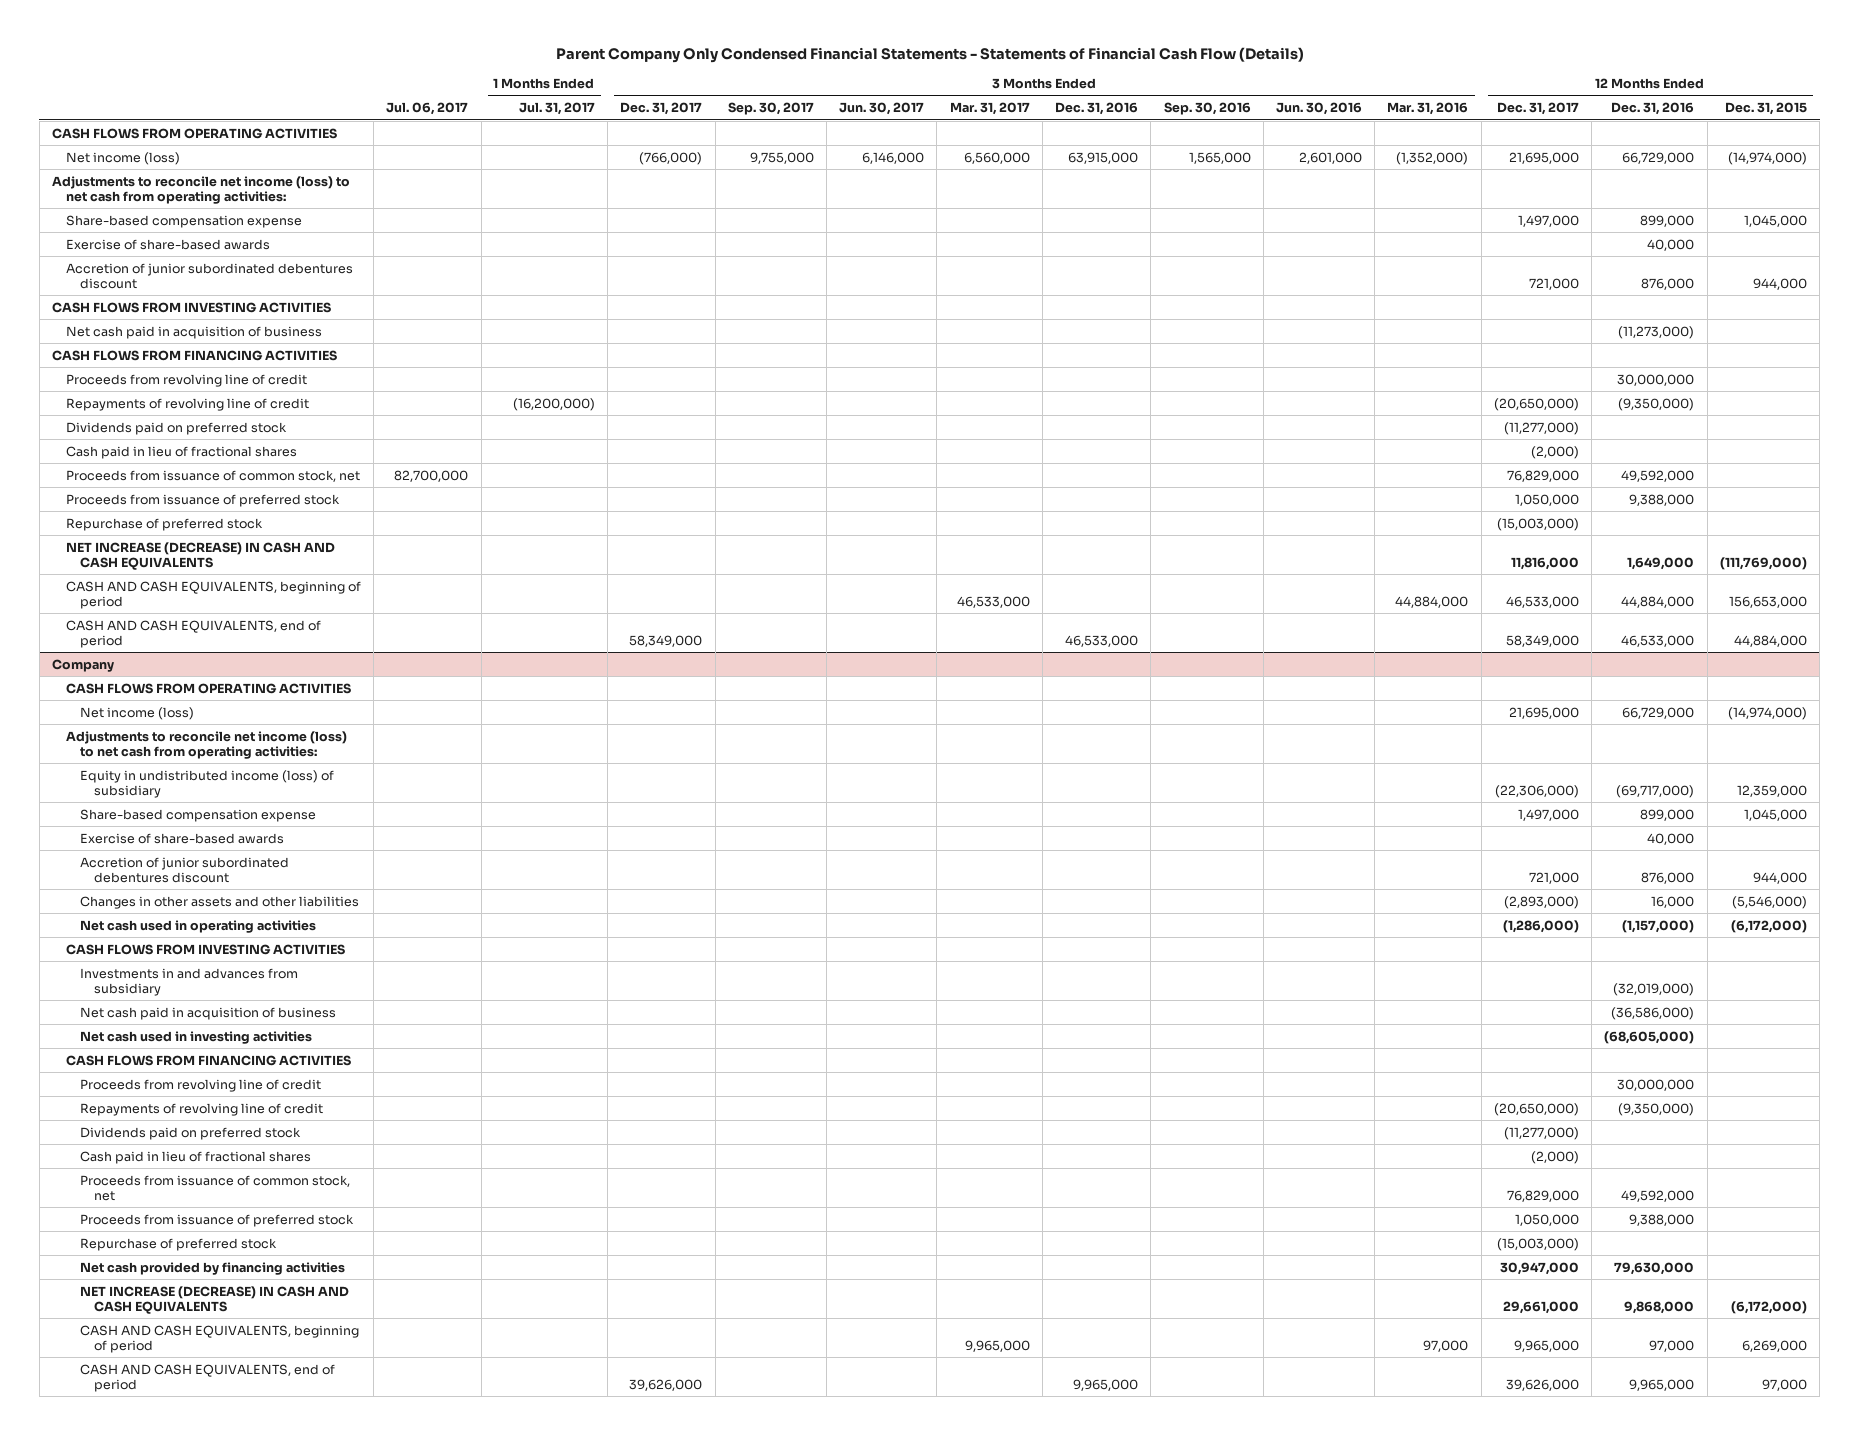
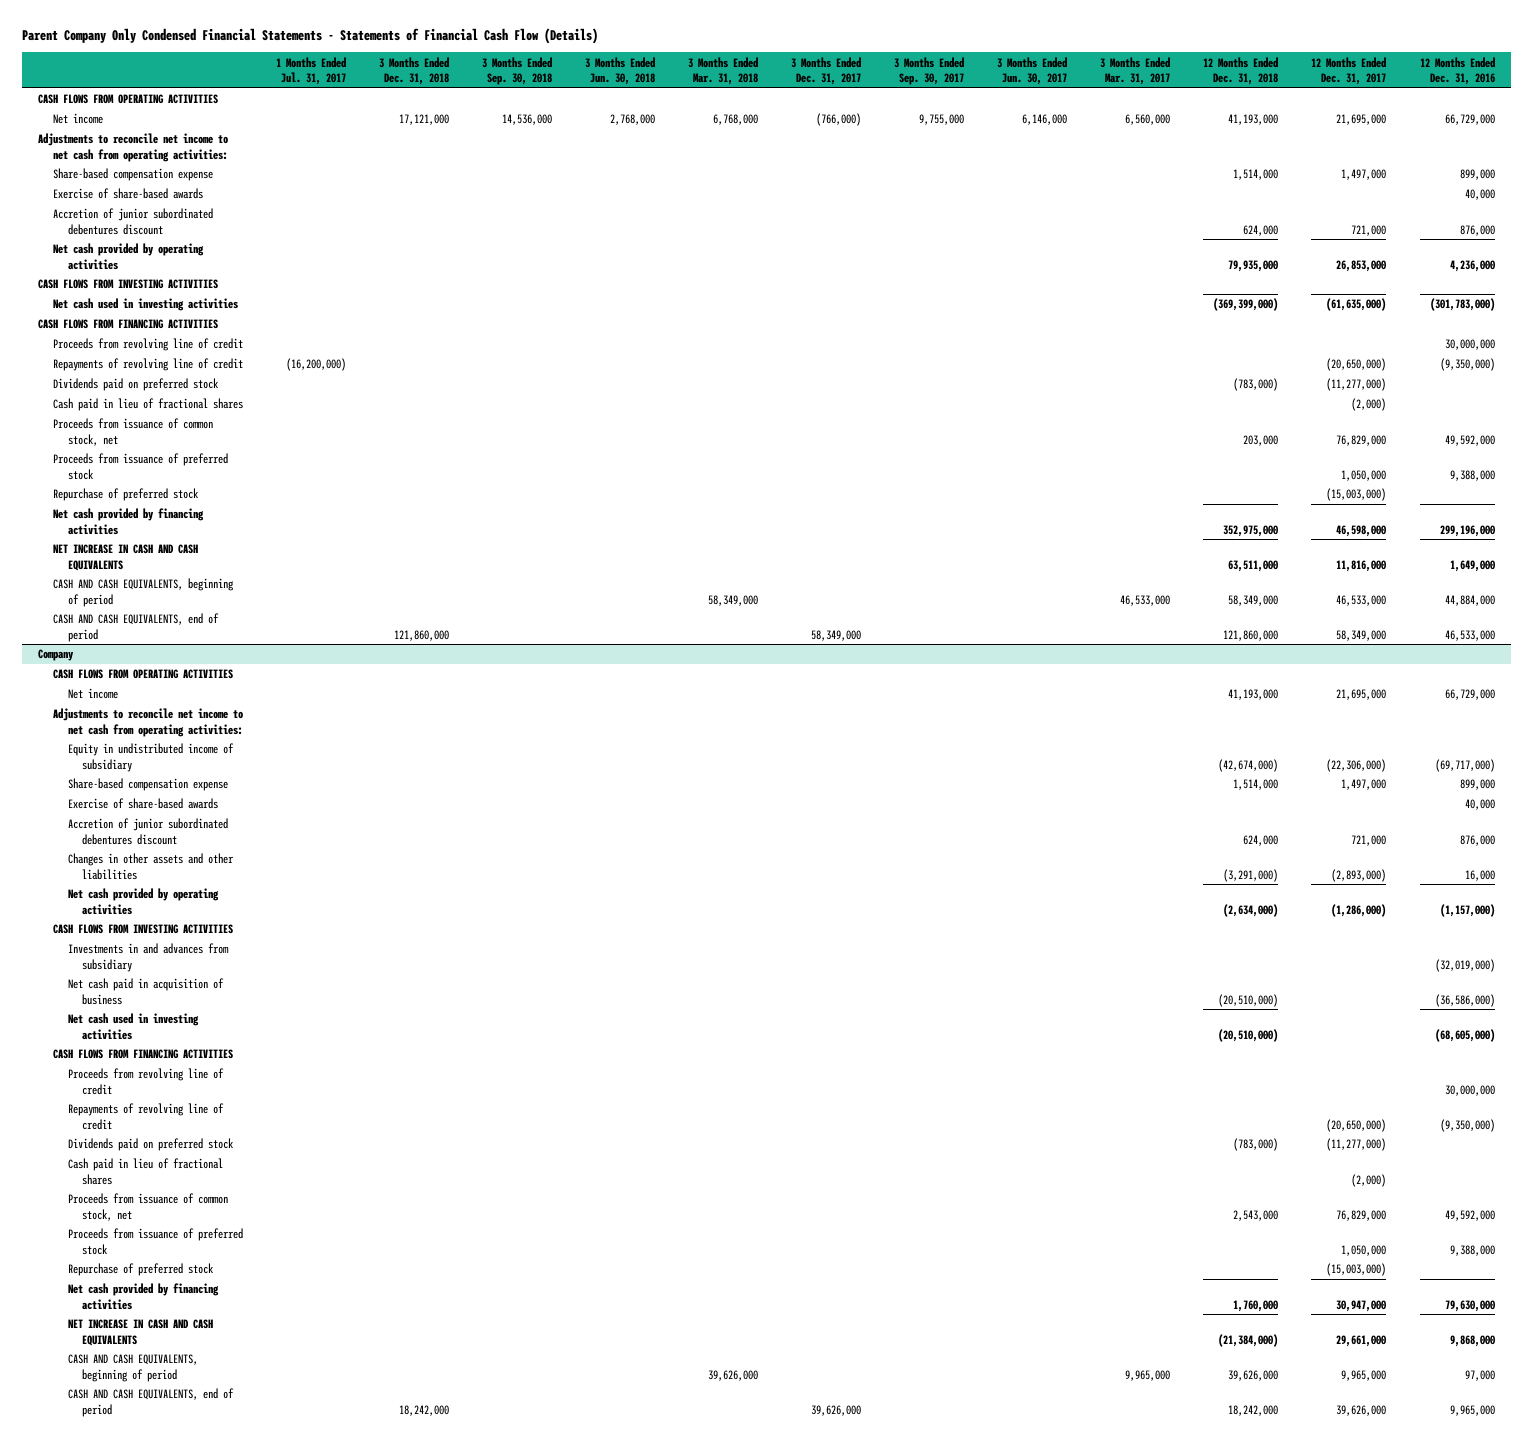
[386,102,469,116] Jul. 06, 2017 -> none
[1055,102,1139,116] Dec. 31, 2016 -> none
[1163,102,1251,116] Sep. 30, 2016 -> none
[1276,102,1363,116] Jun. 30, 2016 -> none
[1387,102,1469,116] Mar. 31, 2016 -> none
[1724,102,1807,116] Dec. 31, 2015 -> none
none -> [378,56,449,86] 3 Months Ended Dec. 31, 2018
none -> [482,56,553,86] 3 Months Ended Sep. 30, 2018
none -> [585,56,656,86] 3 Months Ended Jun. 30, 2018
none -> [688,56,759,86] 3 Months Ended Mar. 31, 2018
none -> [1203,56,1279,86] 12 Months Ended Dec. 31, 2018
[65,151,180,165] Net income (loss) -> [52,113,103,125] Net income
[52,175,351,204] Adjustments to reconcile net income (loss) to net cash from operating activities: -> [38,133,229,162] Adjustments to reconcile net income to net cash from operating activities:
none -> [52,243,204,270] Net cash provided by operating activities
[65,325,322,339] Net cash paid in acquisition of business -> none
none -> [52,298,238,312] Net cash used in investing activities
none -> [52,508,204,535] Net cash provided by financing activities
[65,541,335,570] NET INCREASE (DECREASE) IN CASH AND CASH EQUIVALENTS -> [52,544,198,571] NET INCREASE IN CASH AND CASH EQUIVALENTS
[79,706,194,720] Net income (loss) -> [67,688,118,700] Net income
[65,730,347,759] Adjustments to reconcile net income (loss) to net cash from operating activities: -> [52,708,243,737] Adjustments to reconcile net income to net cash from operating activities:
[79,769,334,798] Equity in undistributed income (loss) of subsidiary -> [67,743,234,772] Equity in undistributed income of subsidiary
[79,919,316,933] Net cash used in operating activities -> [67,888,219,915] Net cash provided by operating activities
[79,1285,349,1314] NET INCREASE (DECREASE) IN CASH AND CASH EQUIVALENTS -> [67,1319,213,1346] NET INCREASE IN CASH AND CASH EQUIVALENTS

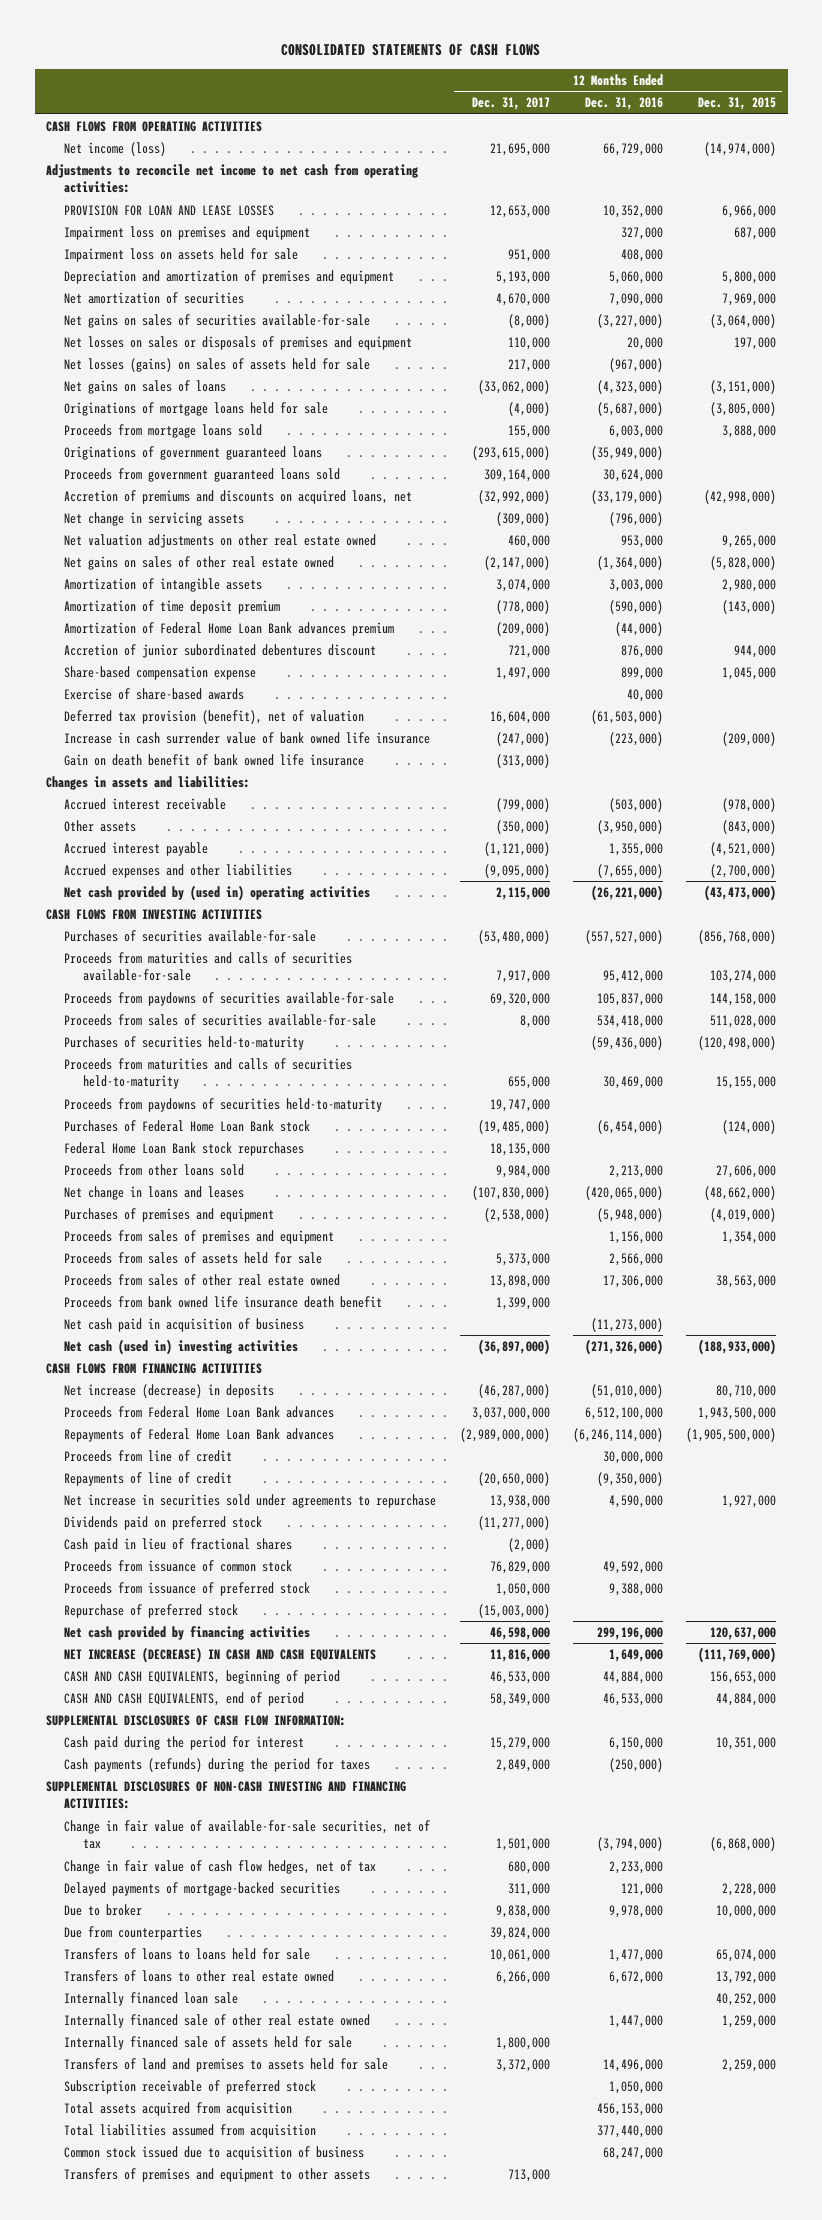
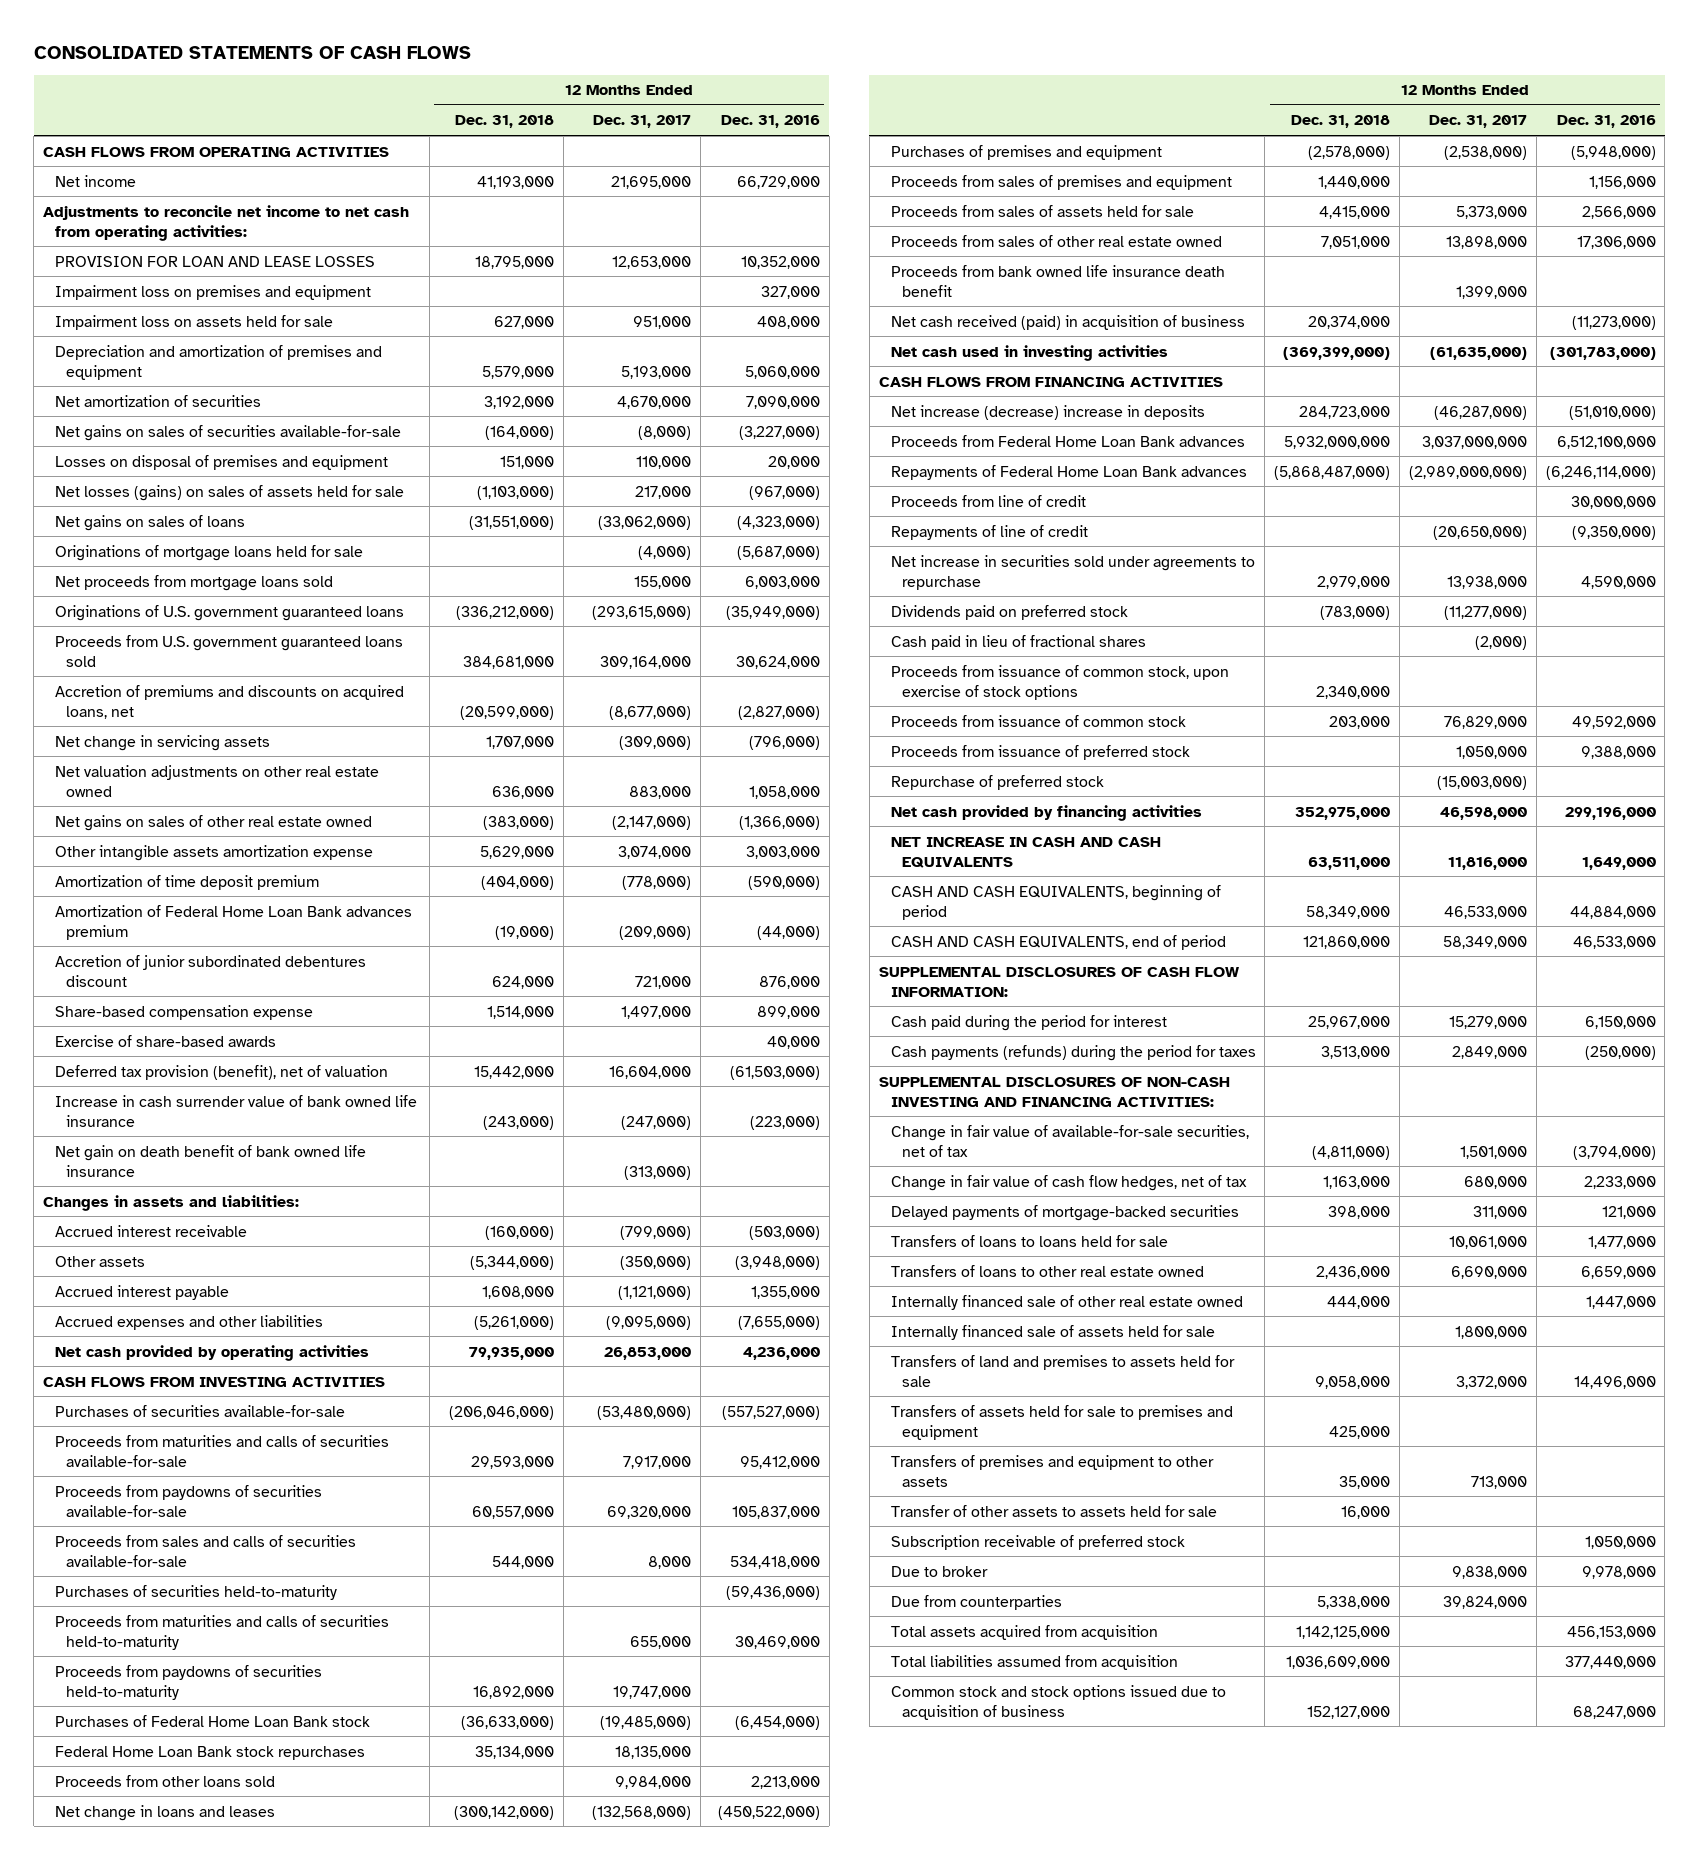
[698,97,777,111] Dec. 31, 2015 -> none
none -> [455,115,555,129] Dec. 31, 2018
[64,141,167,156] Net income (loss) -> [54,174,136,187] Net income
[64,335,413,350] Net losses on sales or disposals of premises and equipment -> [54,454,388,470] Losses on disposal of premises and equipment
[64,423,263,438] Proceeds from mortgage loans sold -> [54,574,333,591] Net proceeds from mortgage loans sold
[64,445,323,460] Originations of government guaranteed loans -> [54,604,404,621] Originations of U.S. government guaranteed loans
[64,467,341,482] Proceeds from government guaranteed loans sold -> [54,634,403,667] Proceeds from U.S. government guaranteed loans sold
[477,489,550,504] (32,992,000) -> [609,705,692,720] (8,677,000)
[590,489,663,504] (33,179,000) -> [737,705,820,720] (2,827,000)
[507,534,550,548] 460,000 -> [629,785,692,799] 883,000
[620,534,663,548] 953,000 -> [748,785,820,799] 1,058,000
[596,555,663,570] (1,364,000) -> [738,815,820,830] (1,366,000)
[64,577,263,592] Amortization of intangible assets -> [54,844,373,861] Other intangible assets amortization expense
[64,753,365,766] Gain on death benefit of bank owned life insurance -> [54,1144,366,1177] Net gain on death benefit of bank owned life insurance
[596,819,663,834] (3,950,000) -> [734,1255,820,1270] (3,948,000)
[64,884,371,901] Net cash provided by (used in) operating activities -> [54,1344,369,1361] Net cash provided by operating activities
[495,886,550,900] 2,115,000 -> [604,1346,692,1360] 26,853,000
[590,884,663,901] (26,221,000) -> [742,1346,820,1360] 4,236,000
[64,1013,377,1026] Proceeds from sales of securities available-for-sale -> [54,1534,356,1567] Proceeds from sales and calls of securities available-for-sale
[471,1185,550,1200] (107,830,000) -> [592,1805,692,1820] (132,568,000)
[584,1185,663,1200] (420,065,000) -> [717,1805,820,1820] (450,522,000)
[64,1317,305,1332] Net cash paid in acquisition of business -> [890,314,1245,330] Net cash received (paid) in acquisition of business
[64,1338,299,1355] Net cash (used in) investing activities -> [890,344,1168,361] Net cash used in investing activities
[477,1338,550,1355] (36,897,000) -> [1429,346,1527,360] (61,635,000)
[584,1338,663,1355] (271,326,000) -> [1549,346,1656,360] (301,783,000)
[64,1383,275,1398] Net increase (decrease) in deposits -> [890,404,1205,420] Net increase (decrease) increase in deposits
none -> [890,664,1229,700] Proceeds from issuance of common stock, upon exercise of stock options
[64,1646,377,1663] NET INCREASE (DECREASE) IN CASH AND CASH EQUIVALENTS -> [890,836,1161,868] NET INCREASE IN CASH AND CASH EQUIVALENTS
[64,1991,239,2006] Internally financed loan sale -> none
[495,1970,550,1984] 6,266,000 -> [1450,1265,1527,1279] 6,690,000
[608,1970,663,1984] 6,672,000 -> [1580,1265,1656,1279] 6,659,000
none -> [890,1404,1233,1440] Transfers of assets held for sale to premises and equipment
[64,2167,371,2182] Transfers of premises and equipment to other assets -> [890,1454,1214,1487] Transfers of premises and equipment to other assets
none -> [890,1504,1217,1517] Transfer of other assets to assets held for sale
[64,1903,143,1916] Due to broker -> [890,1565,988,1577] Due to broker
[64,1925,203,1940] Due from counterparties -> [890,1594,1062,1610] Due from counterparties
[64,2145,365,2160] Common stock issued due to acquisition of business -> [890,1684,1226,1720] Common stock and stock options issued due to acquisition of business

